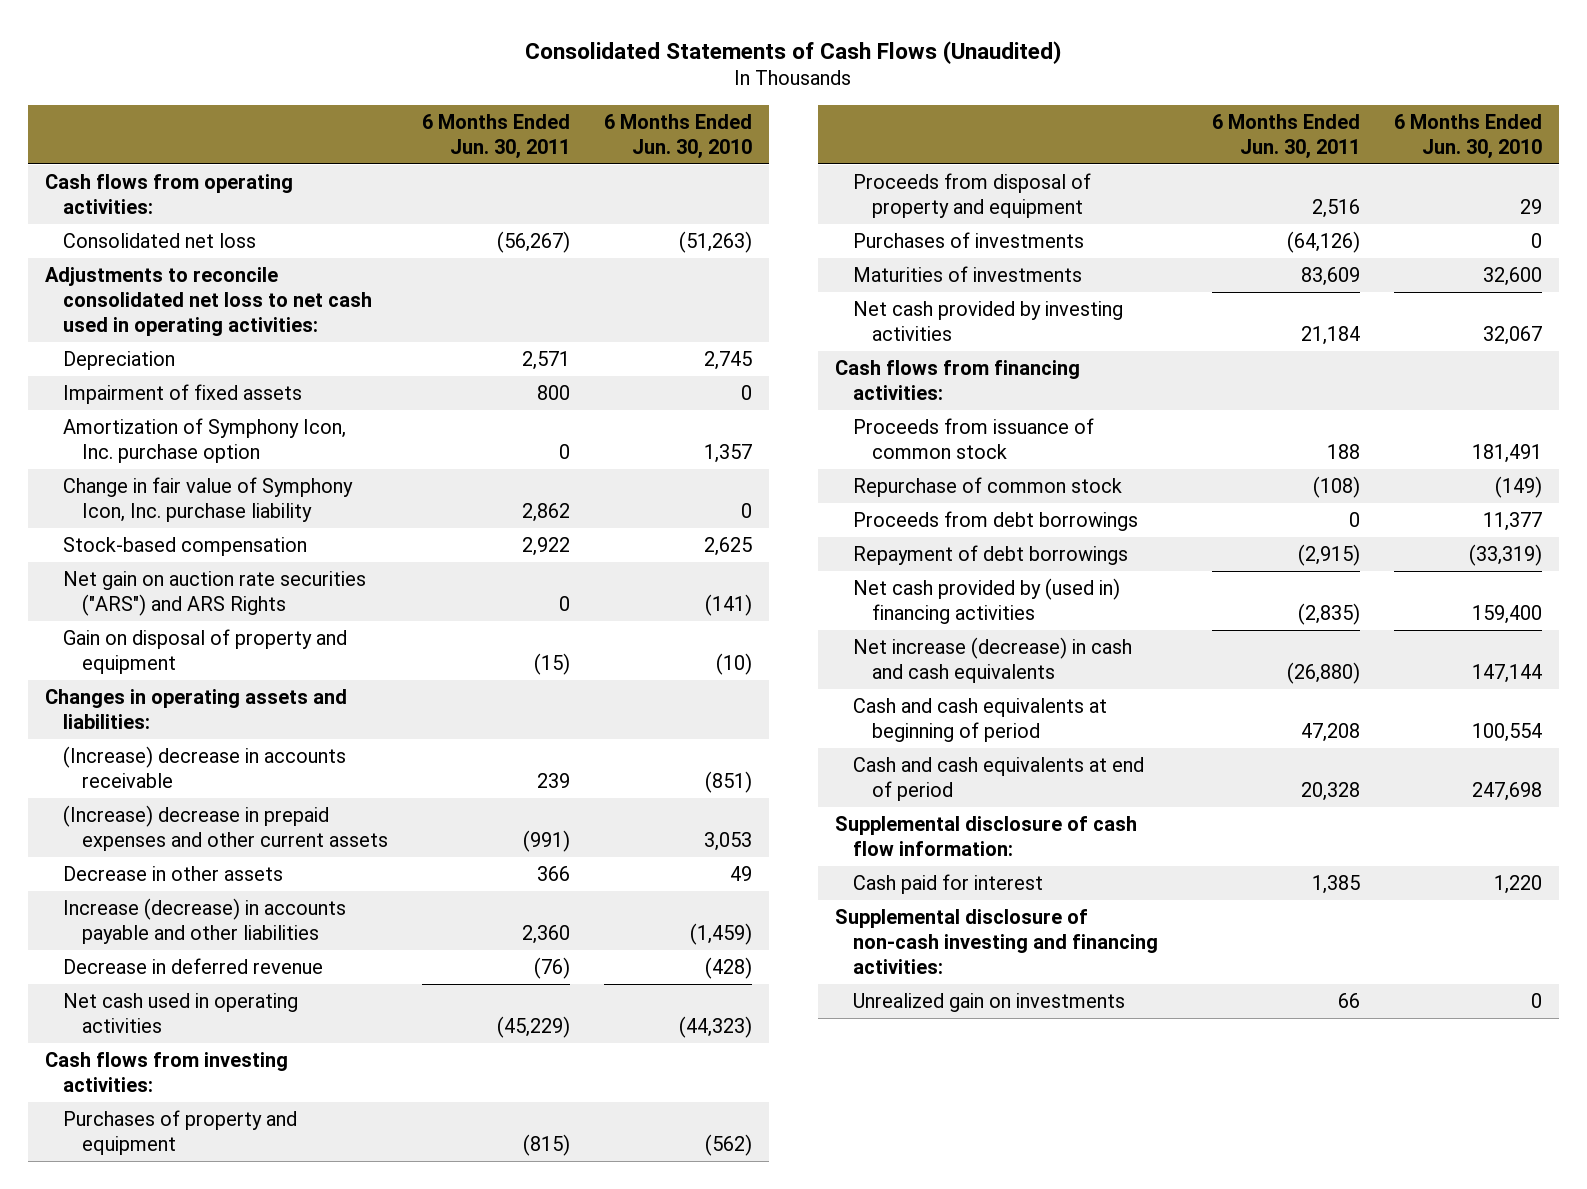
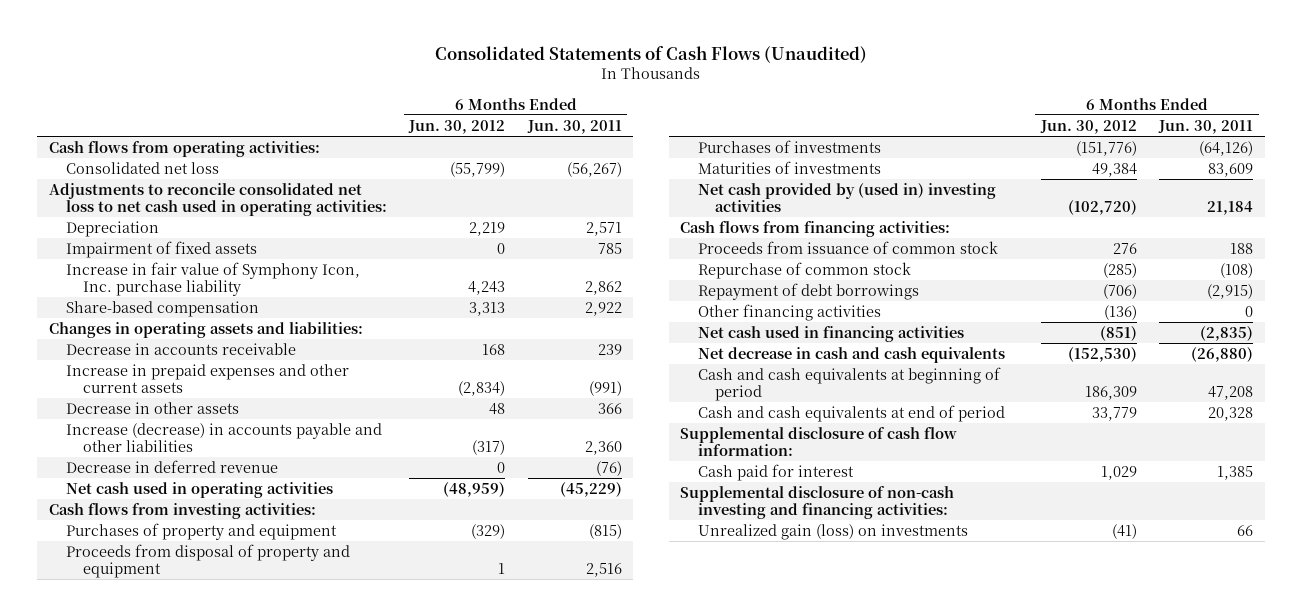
[603,114,752,160] 6 Months Ended Jun. 30, 2010 -> none
none -> [408,119,506,134] Jun. 30, 2012
[63,417,347,463] Amortization of Symphony Icon, Inc. purchase option -> none
[63,570,367,616] Net gain on auction rate securities ("ARS") and ARS Rights -> none
[63,628,348,674] Gain on disposal of property and equipment -> none
[536,384,570,400] 800 -> [597,242,622,254] 785
[63,476,354,522] Change in fair value of Symphony Icon, Inc. purchase liability -> [65,261,360,297] Increase in fair value of Symphony Icon, Inc. purchase liability
[63,536,308,556] Stock-based compensation -> [65,300,259,317] Share-based compensation
[63,745,347,788] (Increase) decrease in accounts receivable -> [65,342,296,355] Decrease in accounts receivable
[63,804,388,851] (Increase) decrease in prepaid expenses and other current assets -> [65,363,349,394] Increase in prepaid expenses and other current assets
[853,300,1124,341] Net cash provided by investing activities -> [697,182,996,213] Net cash provided by (used in) investing activities
[853,510,1139,531] Proceeds from debt borrowings -> none
none -> [697,303,881,321] Other financing activities
[853,577,1121,624] Net cash provided by (used in) financing activities -> [697,325,964,342] Net cash used in financing activities
[853,636,1133,683] Net increase (decrease) in cash and cash equivalents -> [697,346,1005,363] Net decrease in cash and cash equivalents
[853,992,1126,1012] Unrealized gain on investments -> [697,523,968,540] Unrealized gain (loss) on investments

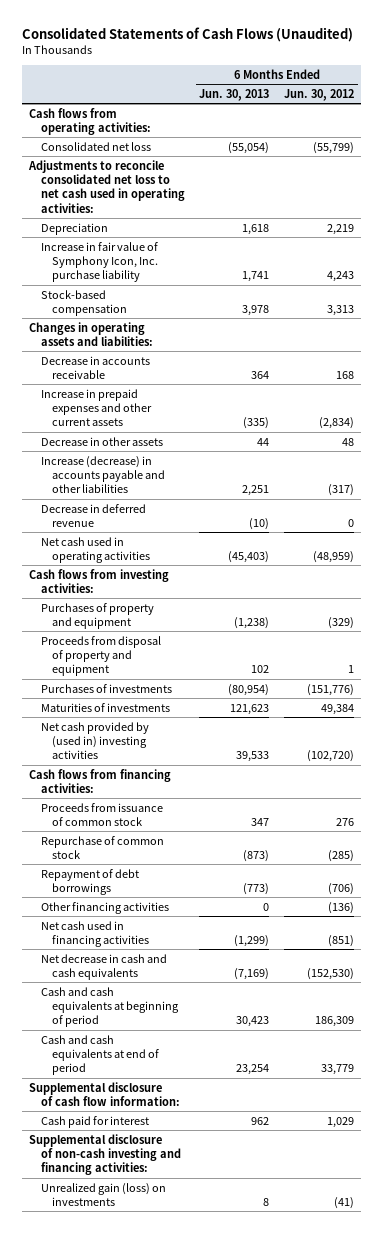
[526,119,622,134] Jun. 30, 2011 -> none
none -> [199,88,270,101] Jun. 30, 2013
[65,240,257,258] Impairment of fixed assets -> none
[65,300,259,317] Share-based compensation -> [40,289,128,317] Stock-based compensation

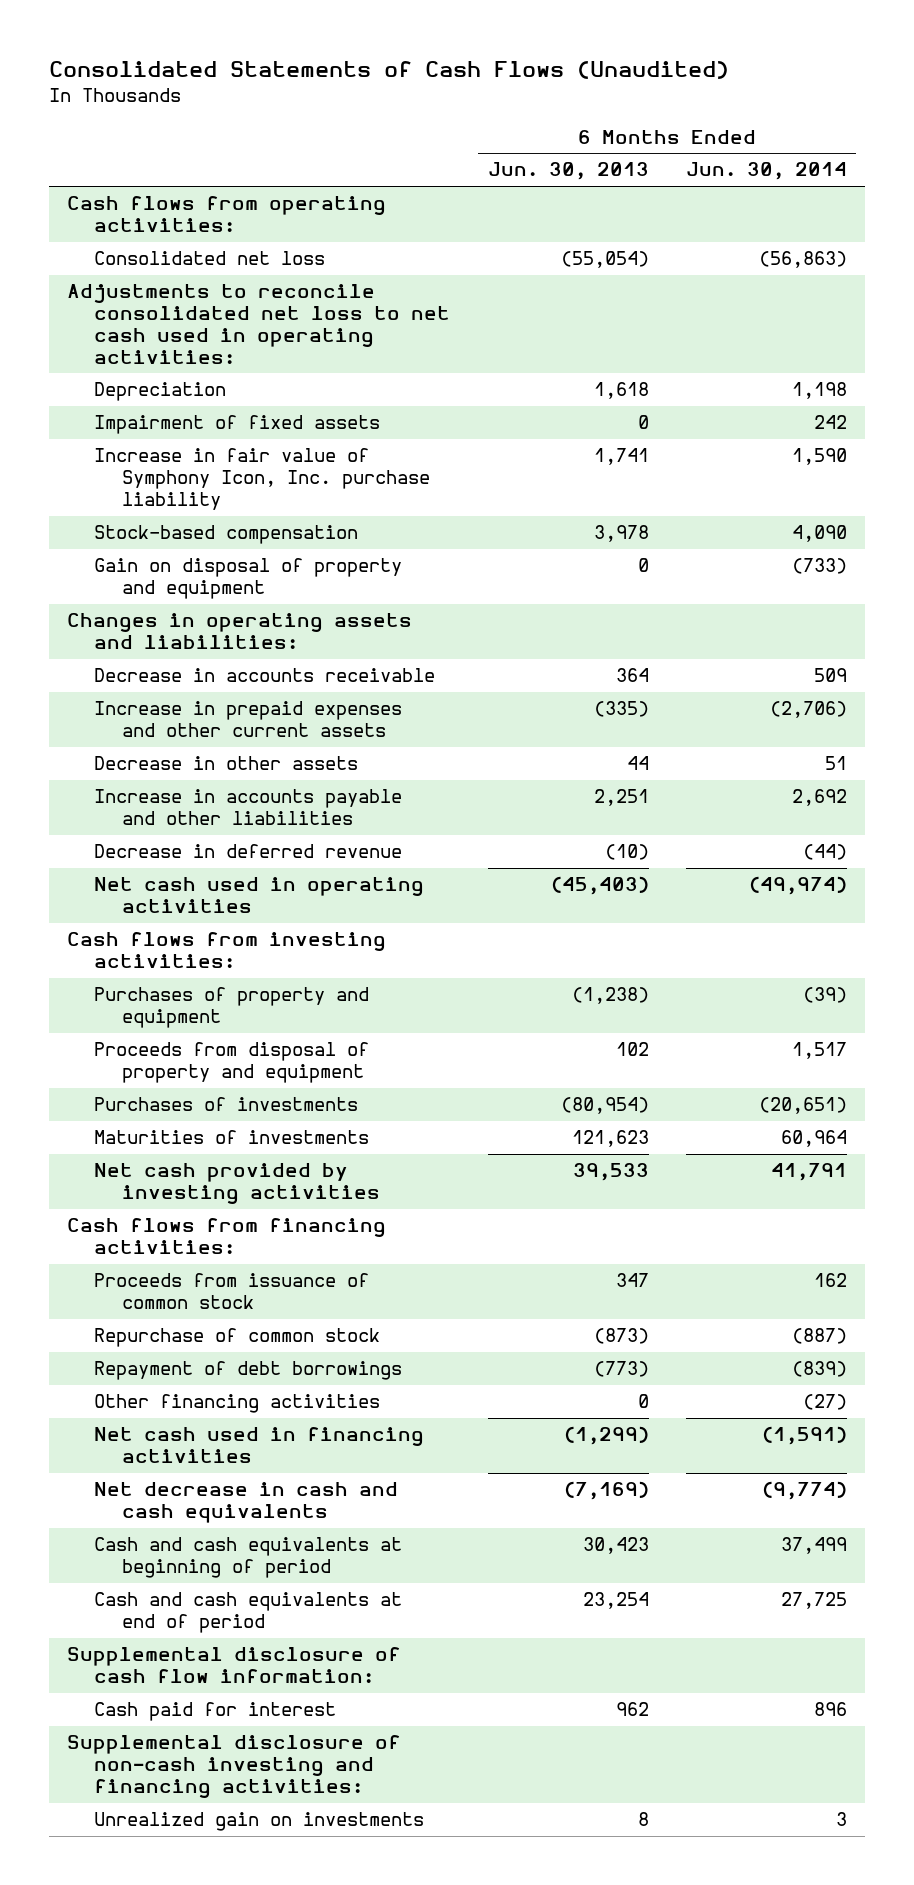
[284,88,355,101] Jun. 30, 2012 -> none
none -> [685,162,847,181] Jun. 30, 2014
none -> [94,415,381,435] Impairment of fixed assets
none -> [94,558,403,600] Gain on disposal of property and equipment
[40,455,166,494] Increase (decrease) in accounts payable and other liabilities -> [94,789,403,826] Increase in accounts payable and other liabilities
[40,721,149,760] Net cash provided by (used in) investing activities -> [94,1163,380,1205] Net cash provided by investing activities
[40,1182,166,1207] Unrealized gain (loss) on investments -> [94,1812,425,1832] Unrealized gain on investments

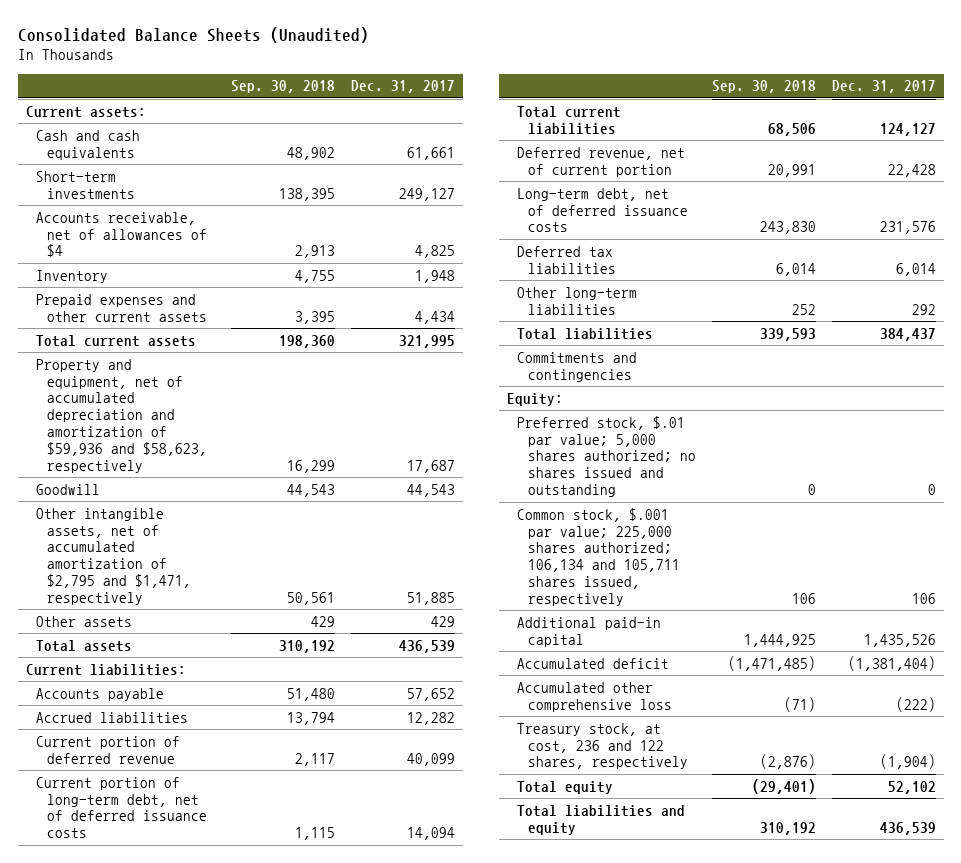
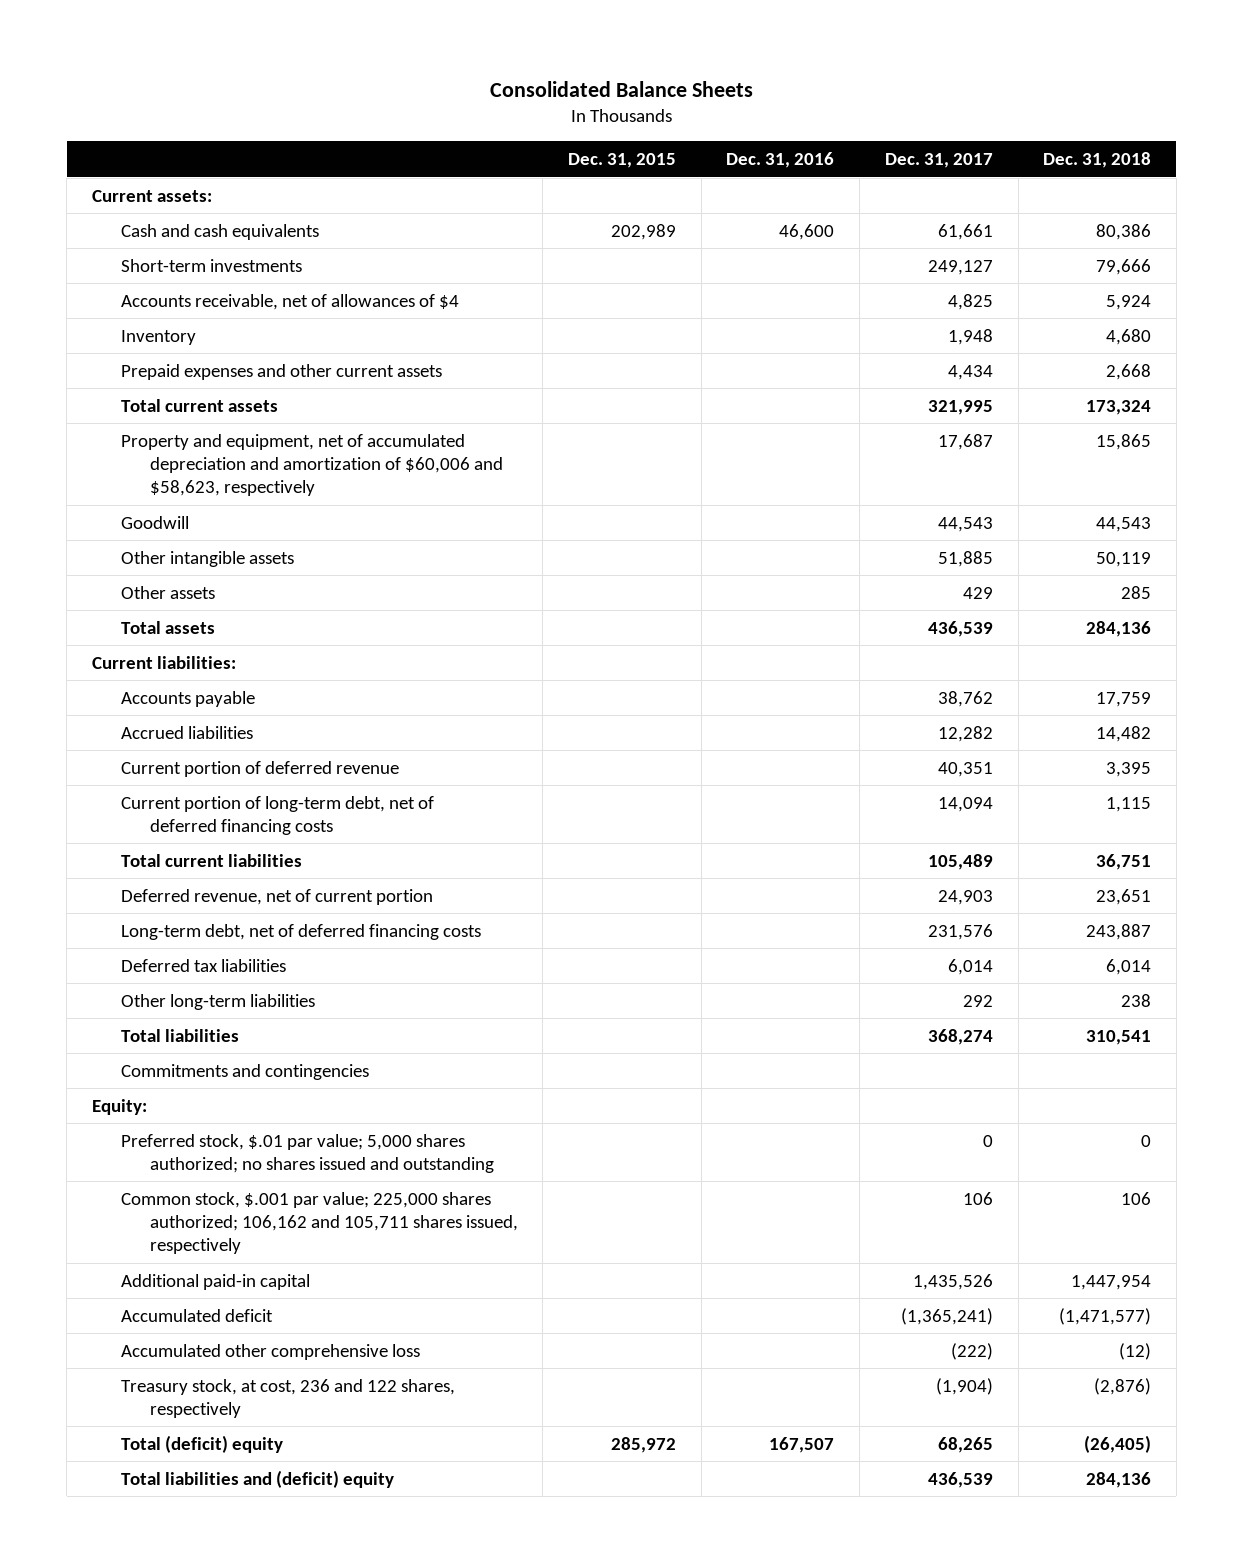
[17,27,369,44] Consolidated Balance Sheets (Unaudited) -> [489,80,753,97] Consolidated Balance Sheets
[230,80,335,94] Sep. 30, 2018 -> none
none -> [568,153,677,169] Dec. 31, 2015
none -> [726,152,835,169] Dec. 31, 2016
none -> [1043,152,1152,169] Dec. 31, 2018
[36,358,207,473] Property and equipment, net of accumulated depreciation and amortization of $59,936 and $58,623, respectively -> [120,433,503,497] Property and equipment, net of accumulated depreciation and amortization of $60,006 and $58,623, respectively
[36,507,191,606] Other intangible assets, net of accumulated amortization of $2,795 and $1,471, respectively -> [120,550,294,567] Other intangible assets
[406,687,455,701] 57,652 -> [937,690,993,707] 38,762
[406,752,455,766] 40,099 -> [937,761,993,777] 40,351
[36,776,207,839] Current portion of long-term debt, net of deferred issuance costs -> [120,795,434,835] Current portion of long-term debt, net of deferred financing costs
[879,122,936,136] 124,127 -> [927,853,993,870] 105,489
[887,163,936,177] 22,428 -> [937,889,993,905] 24,903
[517,187,688,233] Long-term debt, net of deferred issuance costs -> [120,923,481,940] Long-term debt, net of deferred financing costs
[879,327,936,341] 384,437 -> [927,1028,993,1045] 368,274
[517,507,680,607] Common stock, $.001 par value; 225,000 shares authorized; 106,134 and 105,711 shares issued, respectively -> [120,1191,518,1255] Common stock, $.001 par value; 225,000 shares authorized; 106,162 and 105,711 shares issued, respectively
[847,655,936,671] (1,381,404) -> [900,1307,993,1325] (1,365,241)
[517,780,614,794] Total equity -> [120,1434,283,1453] Total (deficit) equity
[887,780,936,794] 52,102 -> [937,1436,993,1453] 68,265
[517,804,686,835] Total liabilities and equity -> [120,1469,394,1488] Total liabilities and (deficit) equity

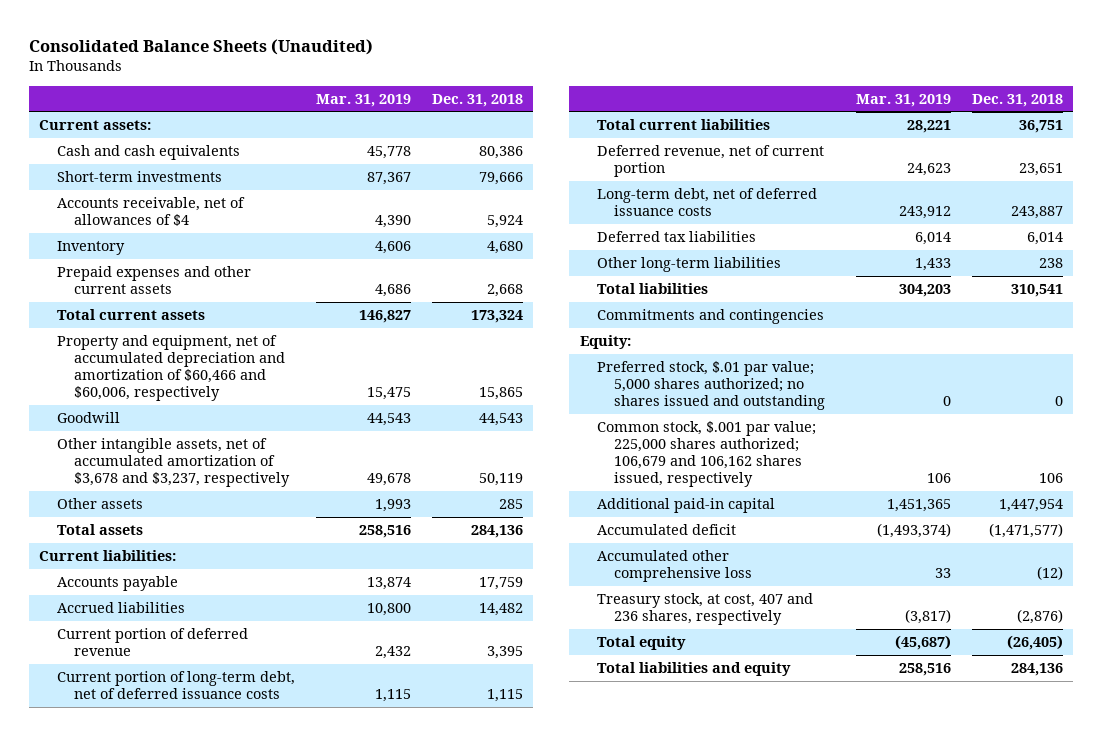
[489,80,753,97] Consolidated Balance Sheets -> [28,38,373,55] Consolidated Balance Sheets (Unaudited)
[568,153,677,169] Dec. 31, 2015 -> none
[726,152,835,169] Dec. 31, 2016 -> none
[884,153,993,169] Dec. 31, 2017 -> none
none -> [315,93,411,107] Mar. 31, 2019
[120,433,503,497] Property and equipment, net of accumulated depreciation and amortization of $60,006 and $58,623, respectively -> [56,334,285,402] Property and equipment, net of accumulated depreciation and amortization of $60,466 and $60,006, respectively
[120,550,294,567] Other intangible assets -> [56,437,290,488] Other intangible assets, net of accumulated amortization of $3,678 and $3,237, respectively
[120,795,434,835] Current portion of long-term debt, net of deferred financing costs -> [56,670,295,700] Current portion of long-term debt, net of deferred issuance costs
[120,923,481,940] Long-term debt, net of deferred financing costs -> [596,187,817,217] Long-term debt, net of deferred issuance costs
[120,1191,518,1255] Common stock, $.001 par value; 225,000 shares authorized; 106,162 and 105,711 shares issued, respectively -> [596,420,816,488] Common stock, $.001 par value; 225,000 shares authorized; 106,679 and 106,162 shares issued, respectively
[120,1378,455,1418] Treasury stock, at cost, 236 and 122 shares, respectively -> [596,592,813,626] Treasury stock, at cost, 407 and 236 shares, respectively
[120,1434,283,1453] Total (deficit) equity -> [596,635,686,650] Total equity
[120,1469,394,1488] Total liabilities and (deficit) equity -> [596,661,791,676] Total liabilities and equity

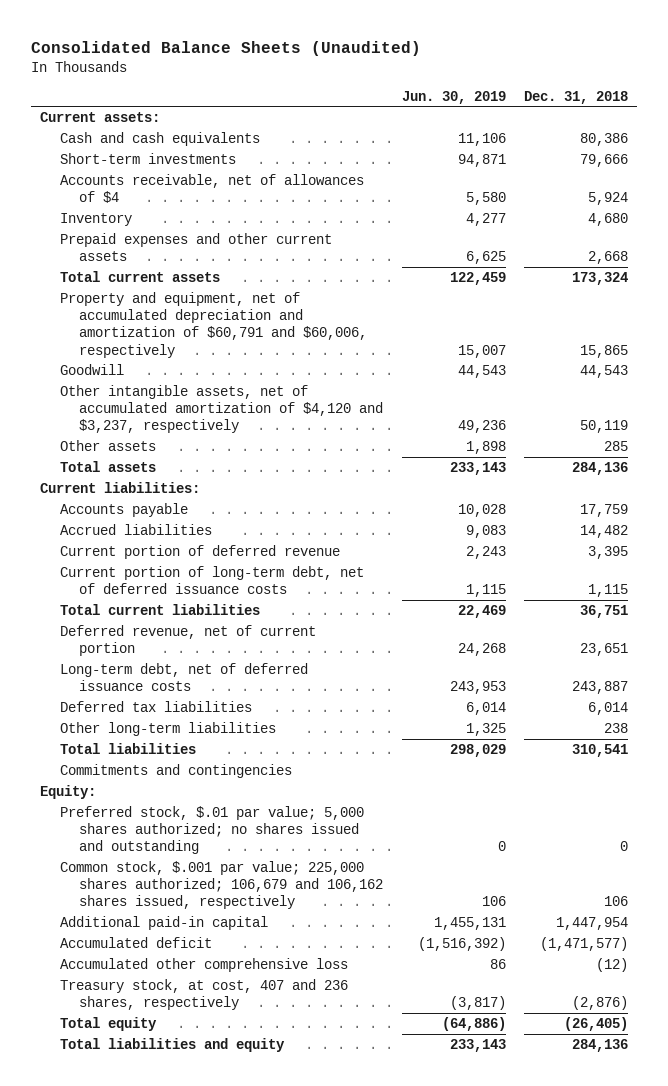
[315,93,411,107] Mar. 31, 2019 -> none
none -> [401,90,506,104] Jun. 30, 2019
[56,334,285,402] Property and equipment, net of accumulated depreciation and amortization of $60,466 and $60,006, respectively -> [59,291,368,358] Property and equipment, net of accumulated depreciation and amortization of $60,791 and $60,006, respectively
[56,437,290,488] Other intangible assets, net of accumulated amortization of $3,678 and $3,237, respectively -> [59,384,384,434] Other intangible assets, net of accumulated amortization of $4,120 and $3,237, respectively

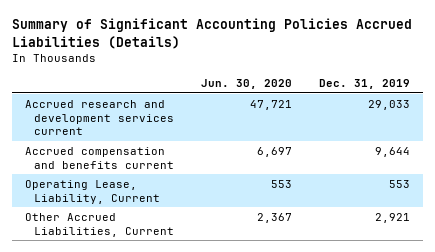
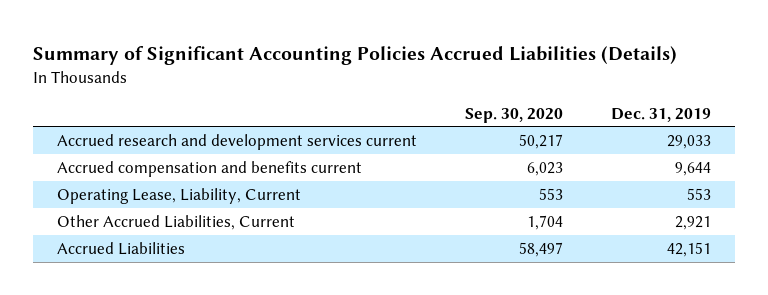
[200,78,292,89] Jun. 30, 2020 -> none
none -> [464,107,563,123] Sep. 30, 2020
none -> [56,241,185,255] Accrued Liabilities

